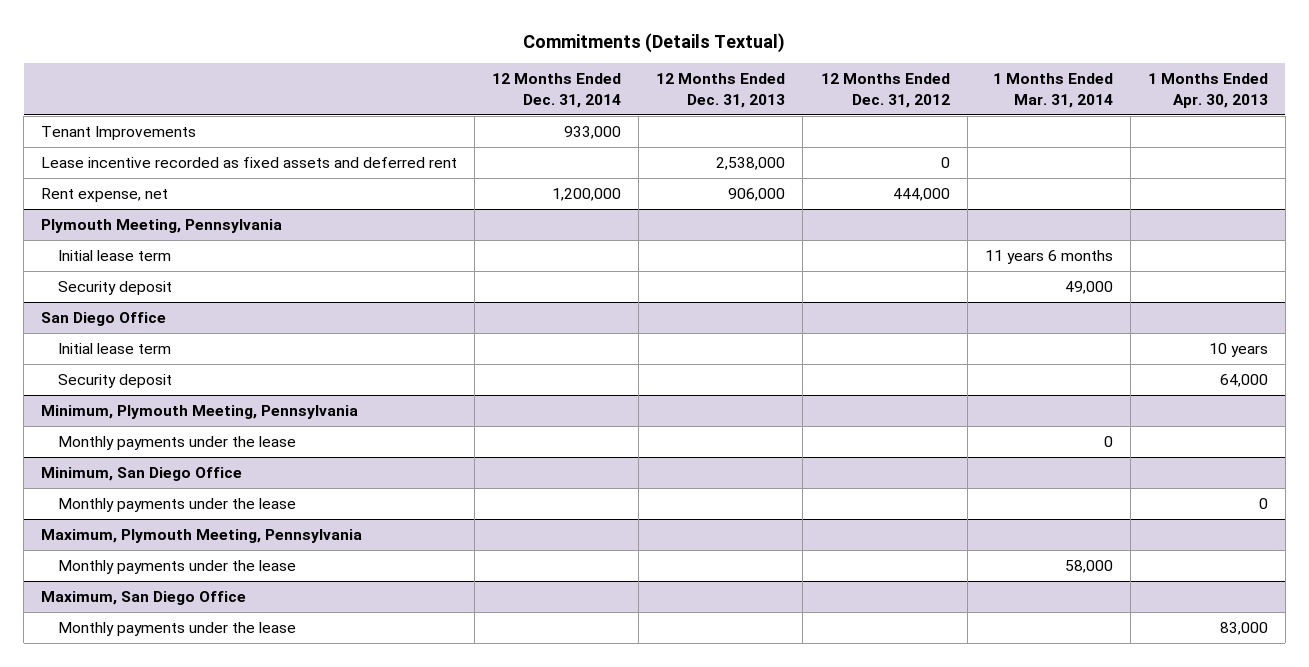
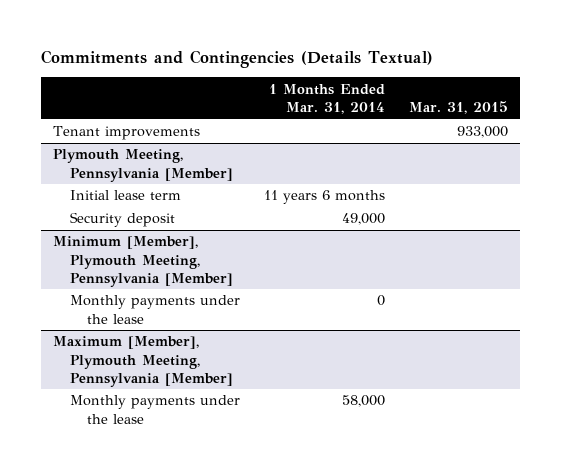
[523,32,786,53] Commitments (Details Textual) -> [40,50,433,69] Commitments and Contingencies (Details Textual)
[492,73,622,108] 12 Months Ended Dec. 31, 2014 -> none
[656,73,786,108] 12 Months Ended Dec. 31, 2013 -> none
[820,73,950,108] 12 Months Ended Dec. 31, 2012 -> none
[1147,73,1268,108] 1 Months Ended Apr. 30, 2013 -> none
none -> [409,101,509,115] Mar. 31, 2015
[41,157,458,169] Lease incentive recorded as fixed assets and deferred rent -> none
[41,188,169,203] Rent expense, net -> none
[41,126,197,141] Tenant Improvements -> [52,126,200,141] Tenant improvements
[41,219,283,234] Plymouth Meeting, Pennsylvania -> [52,149,233,182] Plymouth Meeting, Pennsylvania [Member]
[41,312,167,327] San Diego Office -> none
[57,343,171,355] Initial lease term -> none
[57,374,172,389] Security deposit -> none
[41,405,359,420] Minimum, Plymouth Meeting, Pennsylvania -> [52,236,233,287] Minimum [Member], Plymouth Meeting, Pennsylvania [Member]
[41,467,243,482] Minimum, San Diego Office -> none
[57,498,296,513] Monthly payments under the lease -> none
[41,529,363,544] Maximum, Plymouth Meeting, Pennsylvania -> [52,336,233,387] Maximum [Member], Plymouth Meeting, Pennsylvania [Member]
[41,591,247,606] Maximum, San Diego Office -> none
[57,622,296,637] Monthly payments under the lease -> none

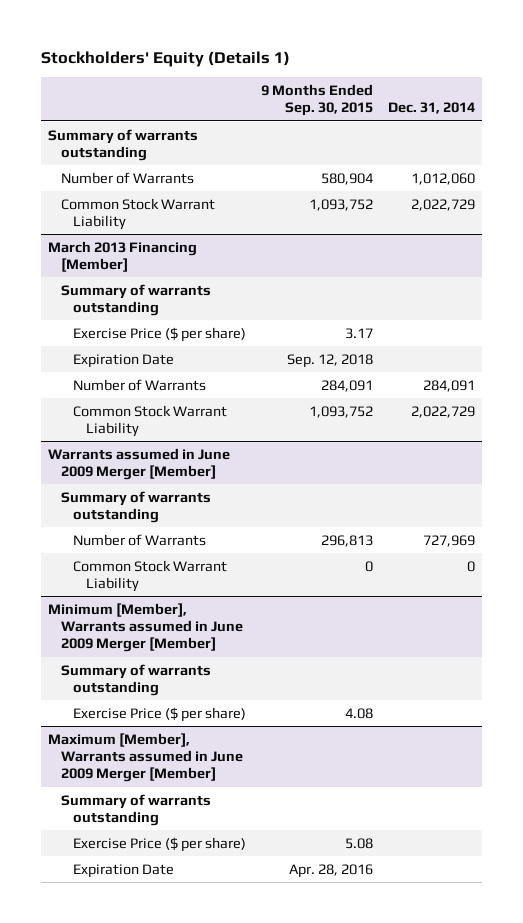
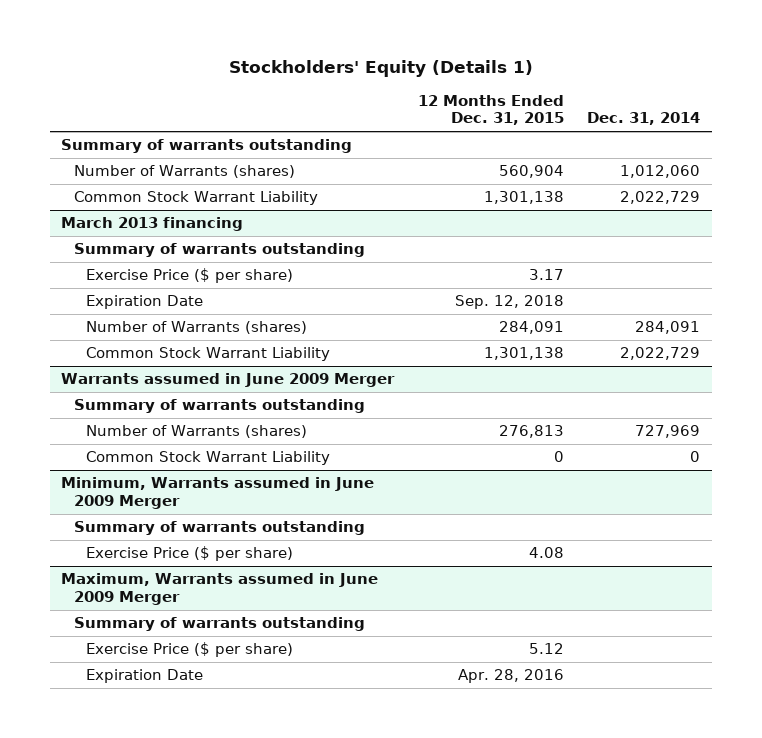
[261,84,374,117] 9 Months Ended Sep. 30, 2015 -> none
none -> [417,94,564,126] 12 Months Ended Dec. 31, 2015
[60,171,194,184] Number of Warrants -> [73,165,295,179] Number of Warrants (shares)
[47,240,197,272] March 2013 Financing [Member] -> [61,217,244,232] March 2013 financing
[73,378,207,391] Number of Warrants -> [86,321,308,335] Number of Warrants (shares)
[47,447,230,480] Warrants assumed in June 2009 Merger [Member] -> [61,373,396,388] Warrants assumed in June 2009 Merger
[73,533,207,546] Number of Warrants -> [86,425,308,439] Number of Warrants (shares)
[47,602,243,653] Minimum [Member], Warrants assumed in June 2009 Merger [Member] -> [61,477,375,510] Minimum, Warrants assumed in June 2009 Merger
[47,732,243,783] Maximum [Member], Warrants assumed in June 2009 Merger [Member] -> [61,573,379,606] Maximum, Warrants assumed in June 2009 Merger

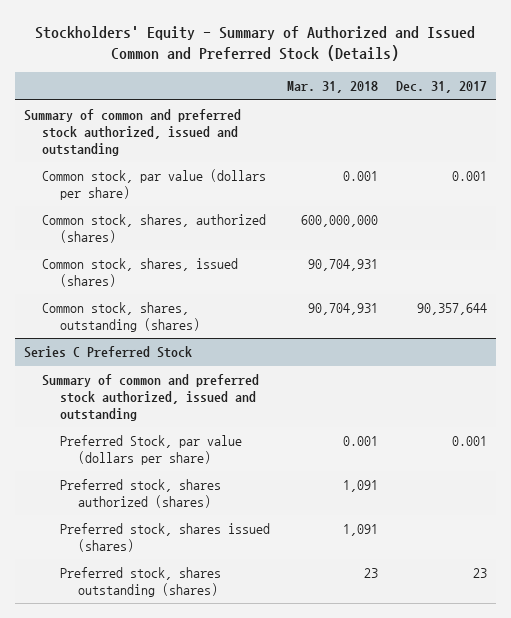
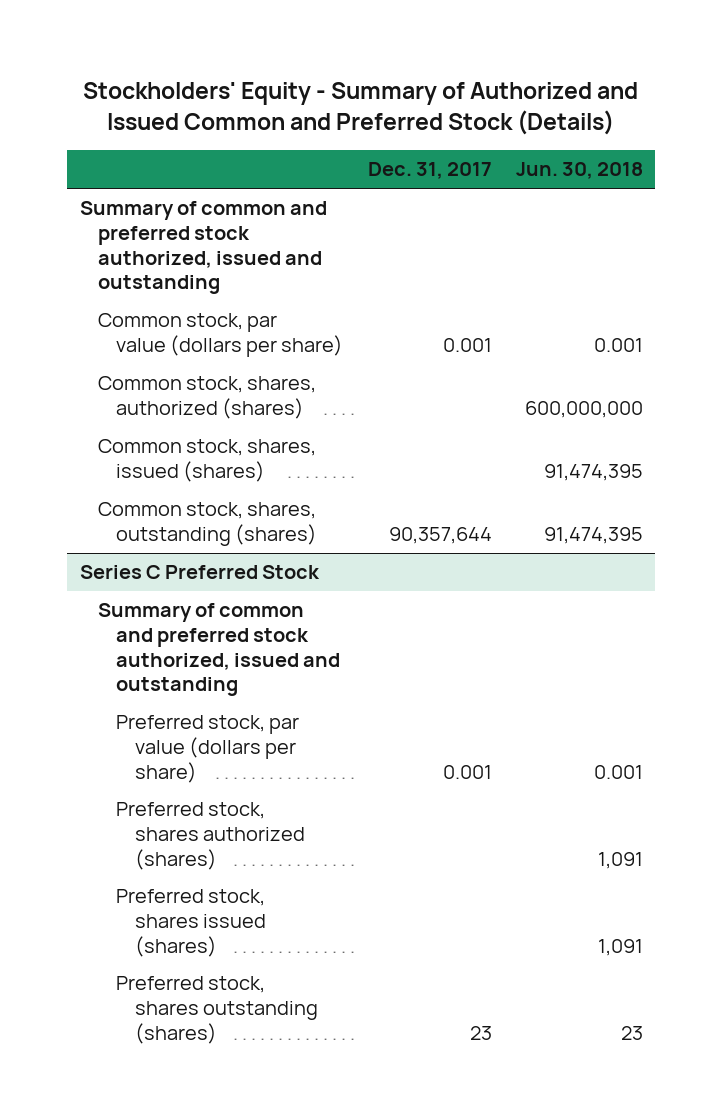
[287,81,379,94] Mar. 31, 2018 -> none
none -> [515,162,643,180] Jun. 30, 2018
[59,435,242,465] Preferred Stock, par value (dollars per share) -> [116,715,300,783] Preferred stock, par value (dollars per share)

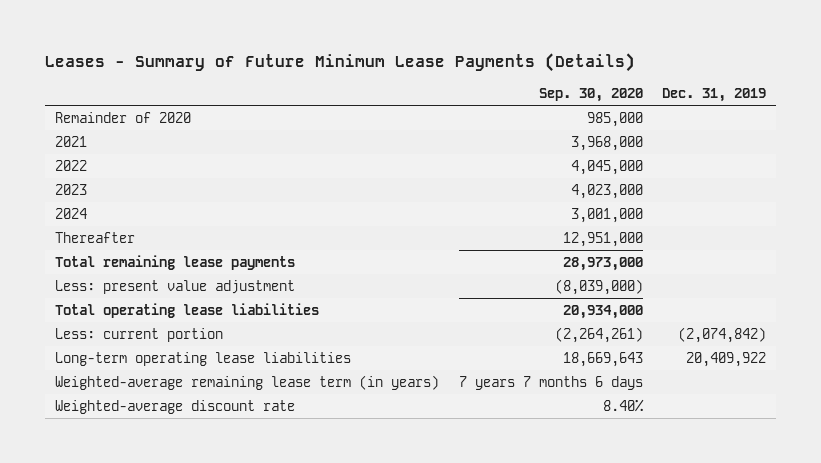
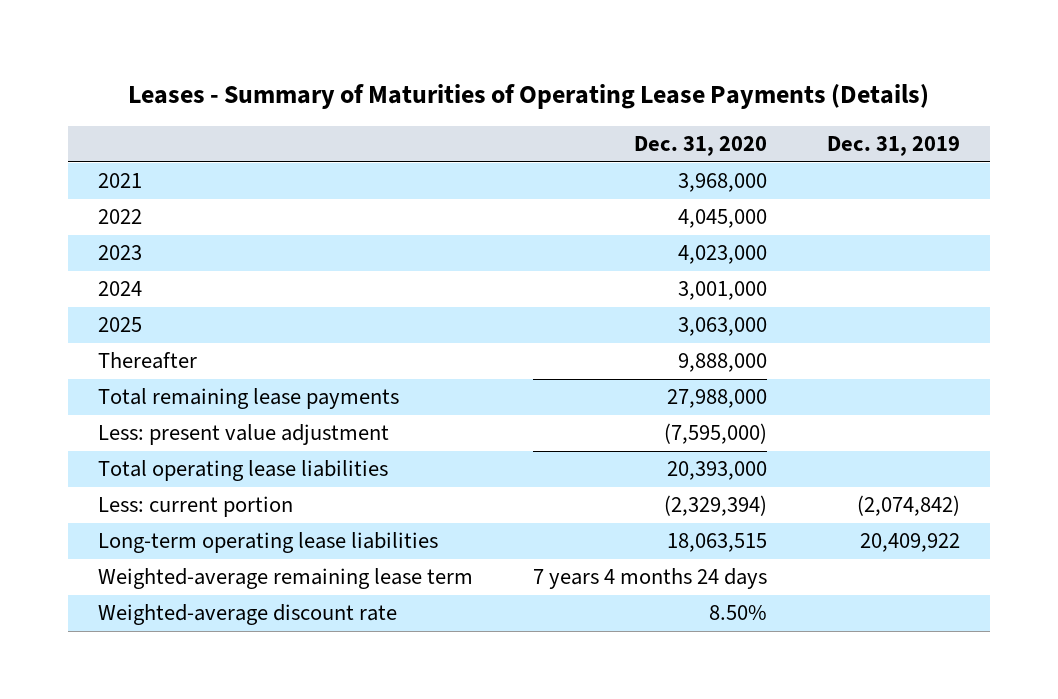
[45,53,636,73] Leases - Summary of Future Minimum Lease Payments (Details) -> [128,84,930,110] Leases - Summary of Maturities of Operating Lease Payments (Details)
[538,88,643,103] Sep. 30, 2020 -> none
none -> [634,136,768,157] Dec. 31, 2020
[55,112,192,124] Remainder of 2020 -> none
none -> [98,317,143,333] 2025
[55,375,440,391] Weighted-average remaining lease term (in years) -> [98,568,474,590] Weighted-average remaining lease term

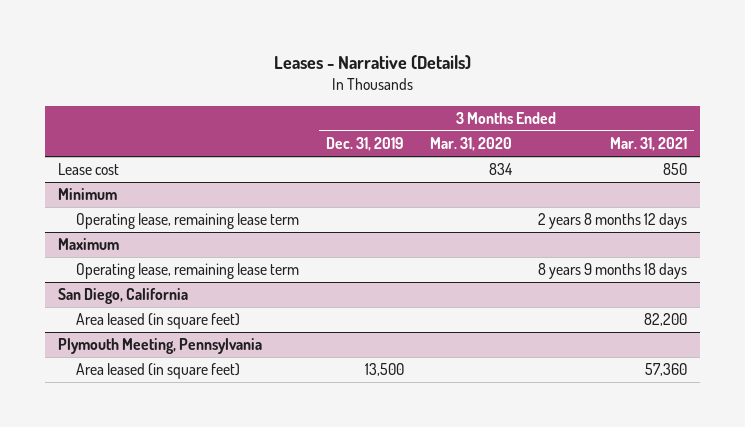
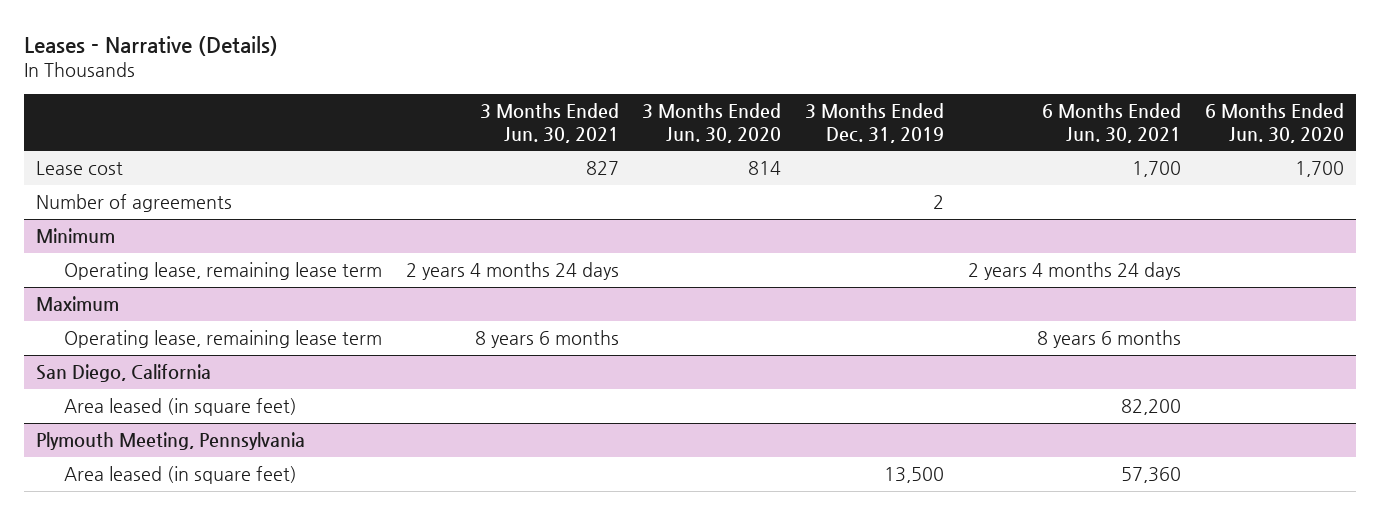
[429,137,512,152] Mar. 31, 2020 -> none
[610,137,688,152] Mar. 31, 2021 -> none
none -> [479,103,619,143] 3 Months Ended Jun. 30, 2021
none -> [642,103,782,143] 3 Months Ended Jun. 30, 2020
none -> [1041,103,1181,143] 6 Months Ended Jun. 30, 2021
none -> [1204,103,1344,143] 6 Months Ended Jun. 30, 2020
none -> [35,194,232,213] Number of agreements

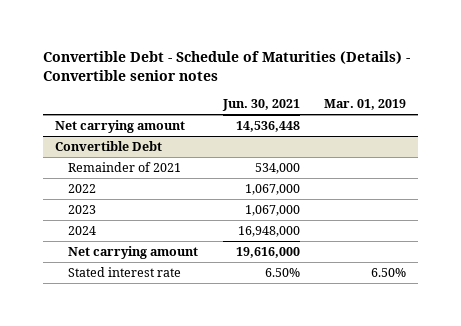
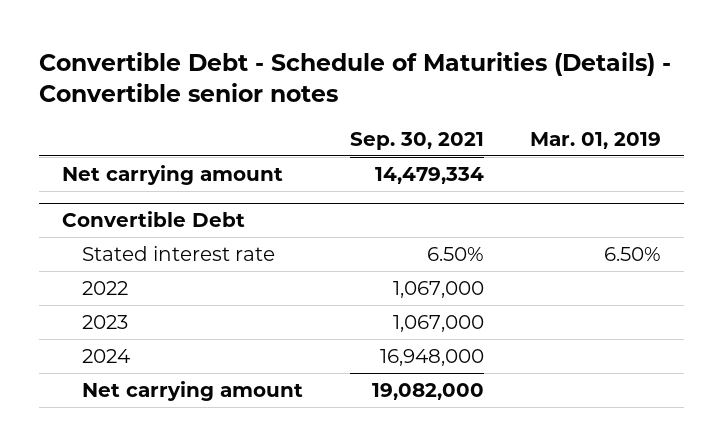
[221,98,300,111] Jun. 30, 2021 -> none
none -> [349,132,484,151] Sep. 30, 2021
[68,161,182,172] Remainder of 2021 -> none
[68,266,182,277] Stated interest rate -> [82,245,276,261] Stated interest rate

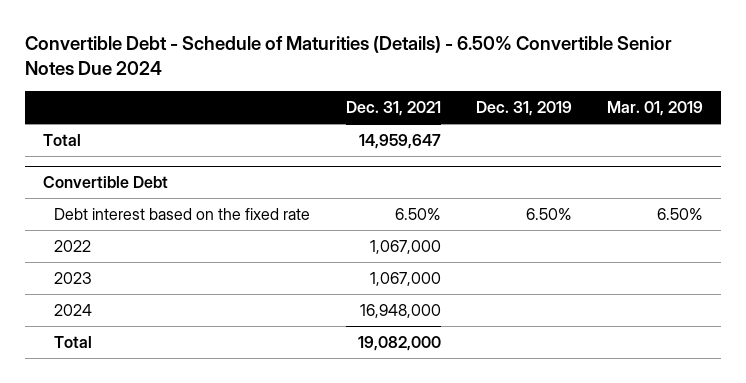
[39,51,672,102] Convertible Debt - Schedule of Maturities (Details) - Convertible senior notes -> [25,36,673,76] Convertible Debt - Schedule of Maturities (Details) - 6.50% Convertible Senior Notes Due 2024
[349,132,484,151] Sep. 30, 2021 -> none
none -> [345,101,441,117] Dec. 31, 2021
none -> [475,101,572,117] Dec. 31, 2019
[62,164,284,185] Net carrying amount -> [43,133,82,146] Total
[82,245,276,261] Stated interest rate -> [54,207,311,220] Debt interest based on the fixed rate
[82,380,304,401] Net carrying amount -> [54,335,93,348] Total

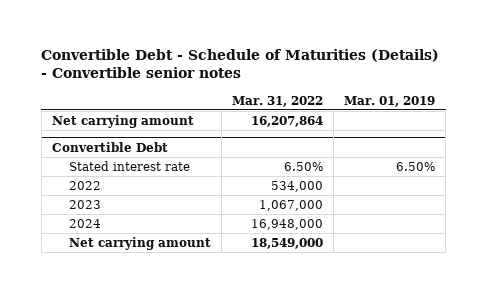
[25,36,673,76] Convertible Debt - Schedule of Maturities (Details) - 6.50% Convertible Senior Notes Due 2024 -> [41,48,440,79] Convertible Debt - Schedule of Maturities (Details) - Convertible senior notes
[345,101,441,117] Dec. 31, 2021 -> none
[475,101,572,117] Dec. 31, 2019 -> none
none -> [232,95,324,107] Mar. 31, 2022
[43,133,82,146] Total -> [51,115,194,129] Net carrying amount
[54,207,311,220] Debt interest based on the fixed rate -> [69,161,191,172] Stated interest rate
[54,335,93,348] Total -> [69,237,212,251] Net carrying amount

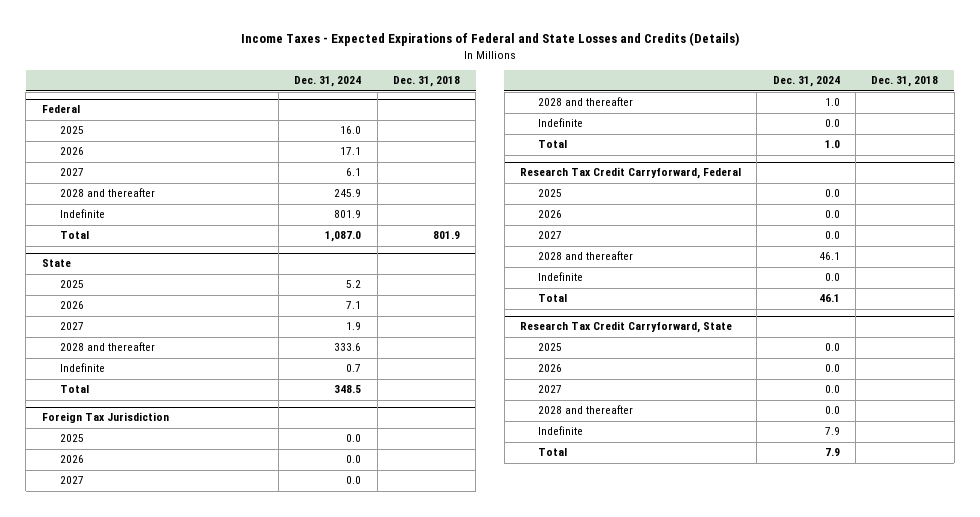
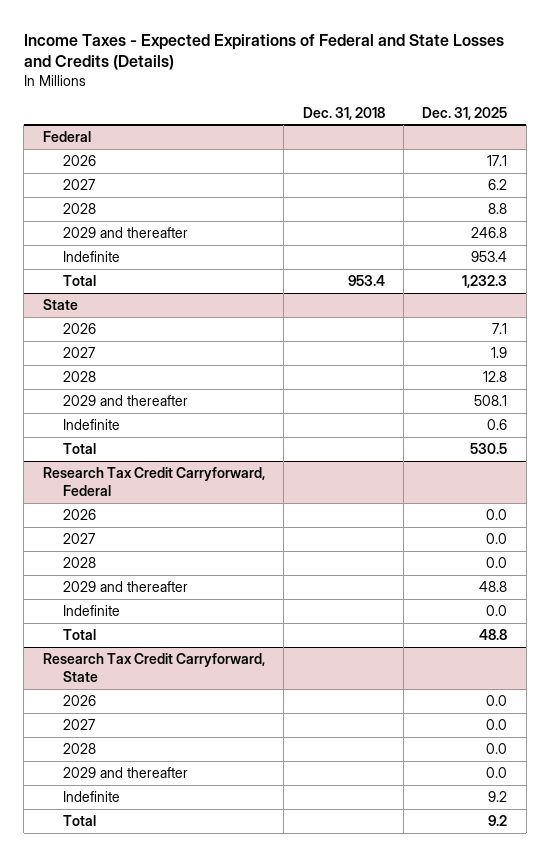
[294,76,362,88] Dec. 31, 2024 -> none
none -> [422,106,508,120] Dec. 31, 2025
[59,126,84,135] 2025 -> none
none -> [63,203,97,215] 2028
[59,188,155,198] 2028 and thereafter -> [63,227,189,239] 2029 and thereafter
[433,231,461,240] 801.9 -> [347,275,385,287] 953.4
[59,280,84,289] 2025 -> none
none -> [63,371,97,383] 2028
[59,342,155,352] 2028 and thereafter -> [63,395,189,407] 2029 and thereafter
[41,412,169,424] Foreign Tax Jurisdiction -> none
[59,434,84,443] 2025 -> none
[59,455,84,464] 2026 -> none
[59,476,84,485] 2027 -> none
[537,97,633,107] 2028 and thereafter -> none
[537,118,583,128] Indefinite -> none
[537,140,567,149] Total -> none
[537,189,562,198] 2025 -> none
none -> [63,557,97,569] 2028
[537,251,633,261] 2028 and thereafter -> [63,581,189,593] 2029 and thereafter
[537,343,562,352] 2025 -> none
none -> [63,743,97,755] 2028
[537,405,633,415] 2028 and thereafter -> [63,767,189,779] 2029 and thereafter

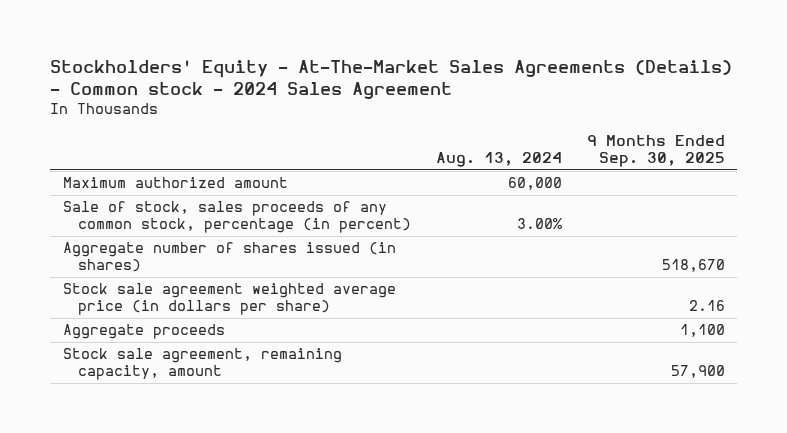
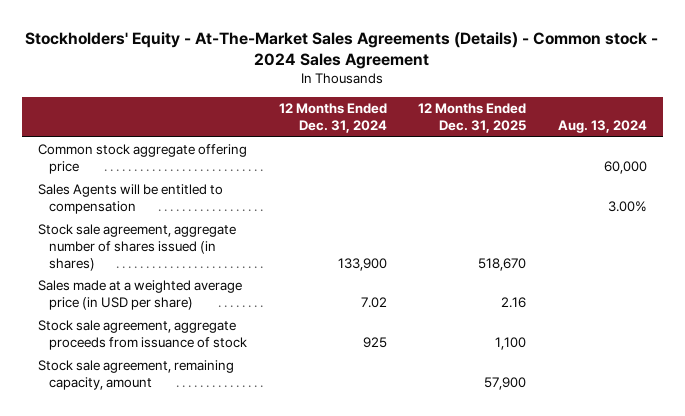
[586,135,725,168] 9 Months Ended Sep. 30, 2025 -> none
none -> [278,103,387,134] 12 Months Ended Dec. 31, 2024
none -> [418,103,527,134] 12 Months Ended Dec. 31, 2025
[62,177,288,189] Maximum authorized amount -> [37,144,247,175] Common stock aggregate offering price
[62,201,412,234] Sale of stock, sales proceeds of any common stock, percentage (in percent) -> [37,184,223,215] Sales Agents will be entitled to compensation
[62,242,396,273] Aggregate number of shares issued (in shares) -> [37,224,236,271] Stock sale agreement, aggregate number of shares issued (in shares)
[62,283,396,316] Stock sale agreement weighted average price (in dollars per share) -> [37,280,242,311] Sales made at a weighted average price (in USD per share)
[62,324,225,340] Aggregate proceeds -> [37,320,248,351] Stock sale agreement, aggregate proceeds from issuance of stock

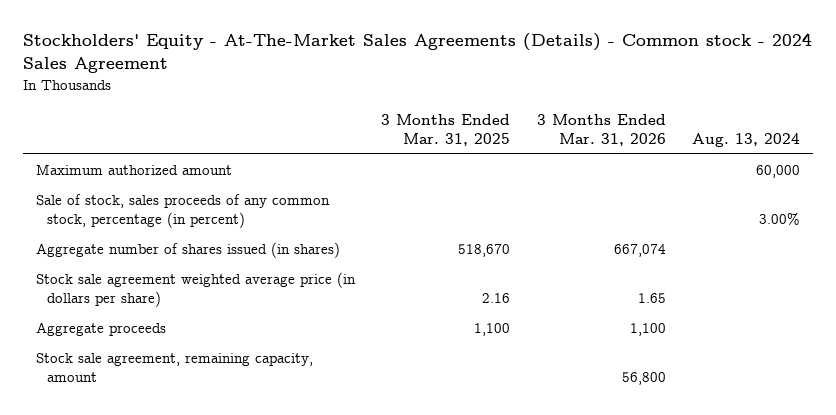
[278,103,387,134] 12 Months Ended Dec. 31, 2024 -> none
[418,103,527,134] 12 Months Ended Dec. 31, 2025 -> none
none -> [381,114,511,146] 3 Months Ended Mar. 31, 2025
none -> [536,114,666,146] 3 Months Ended Mar. 31, 2026
[37,144,247,175] Common stock aggregate offering price -> [36,164,233,176] Maximum authorized amount
[37,184,223,215] Sales Agents will be entitled to compensation -> [36,194,331,229] Sale of stock, sales proceeds of any common stock, percentage (in percent)
[37,224,236,271] Stock sale agreement, aggregate number of shares issued (in shares) -> [36,242,341,259] Aggregate number of shares issued (in shares)
[37,280,242,311] Sales made at a weighted average price (in USD per share) -> [36,272,357,308] Stock sale agreement weighted average price (in dollars per share)
[37,320,248,351] Stock sale agreement, aggregate proceeds from issuance of stock -> [36,322,167,337] Aggregate proceeds

